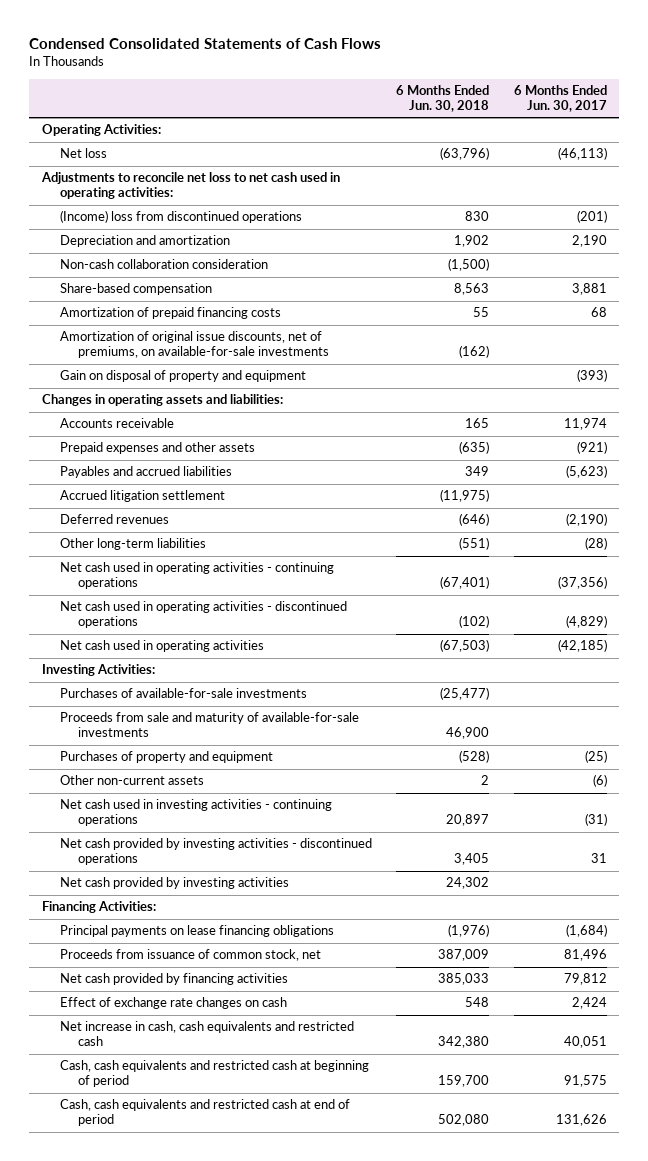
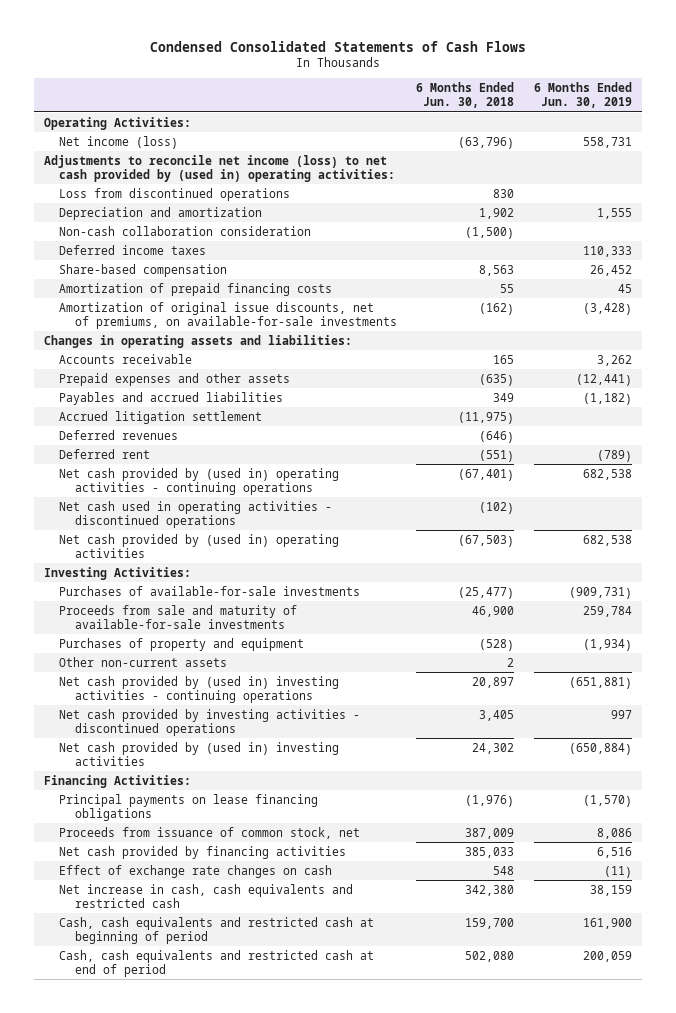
[513,85,607,112] 6 Months Ended Jun. 30, 2017 -> none
none -> [533,82,632,109] 6 Months Ended Jun. 30, 2019
[59,148,107,159] Net loss -> [59,135,179,149] Net income (loss)
[40,172,340,200] Adjustments to reconcile net loss to net cash used in operating activities: -> [43,154,396,182] Adjustments to reconcile net income (loss) to net cash provided by (used in) operating activities:
[59,210,302,224] (Income) loss from discontinued operations -> [59,187,291,201] Loss from discontinued operations
none -> [59,244,207,255] Deferred income taxes
[59,370,306,383] Gain on disposal of property and equipment -> none
[59,538,206,551] Other long-term liabilities -> [59,448,151,459] Deferred rent
[59,562,334,590] Net cash used in operating activities - continuing operations -> [59,467,340,495] Net cash provided by (used in) operating activities - continuing operations
[59,640,264,653] Net cash used in operating activities -> [59,533,340,558] Net cash provided by (used in) operating activities
[59,799,332,827] Net cash used in investing activities - continuing operations -> [59,675,340,703] Net cash provided by (used in) investing activities - continuing operations
[59,877,289,890] Net cash provided by investing activities -> [59,741,340,766] Net cash provided by (used in) investing activities

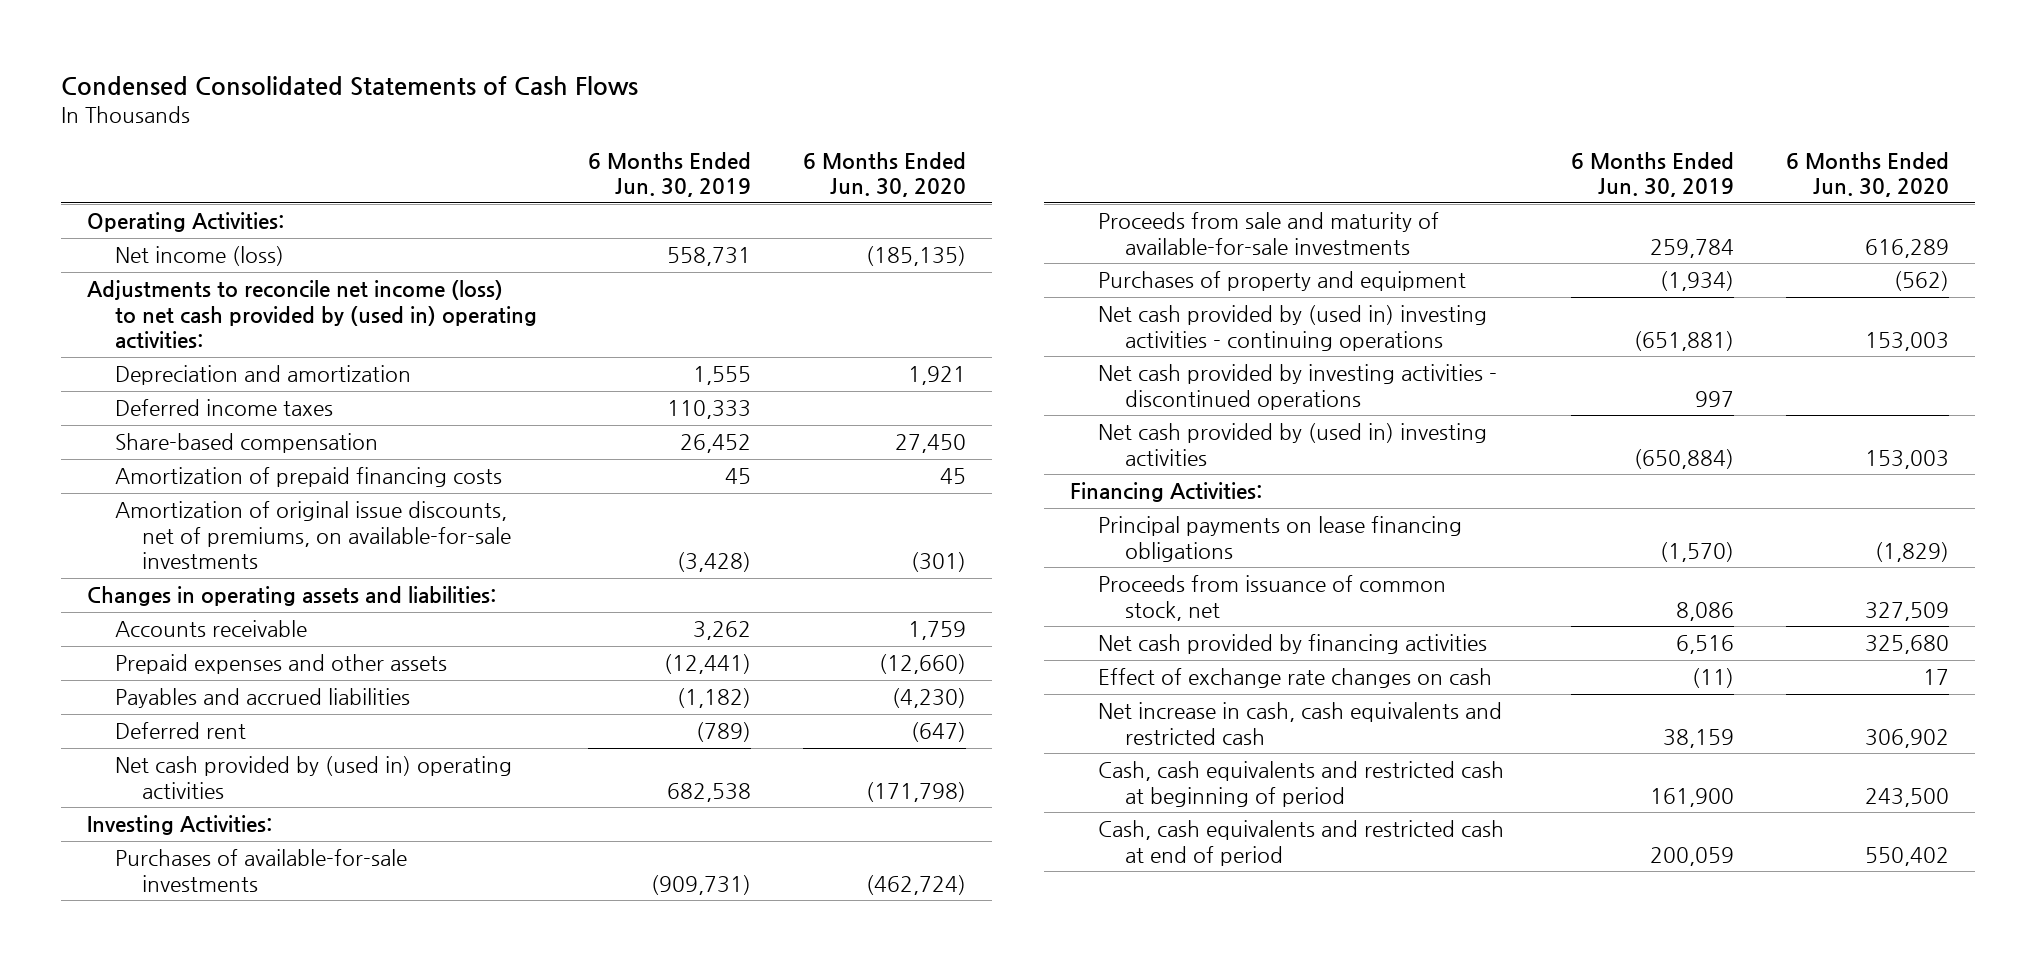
[416,82,515,109] 6 Months Ended Jun. 30, 2018 -> none
none -> [802,151,966,198] 6 Months Ended Jun. 30, 2020
[59,187,291,201] Loss from discontinued operations -> none
[59,225,312,236] Non-cash collaboration consideration -> none
[59,410,263,424] Accrued litigation settlement -> none
[59,429,179,440] Deferred revenues -> none
[59,467,340,495] Net cash provided by (used in) operating activities - continuing operations -> none
[59,500,333,528] Net cash used in operating activities - discontinued operations -> none
[59,656,228,667] Other non-current assets -> none

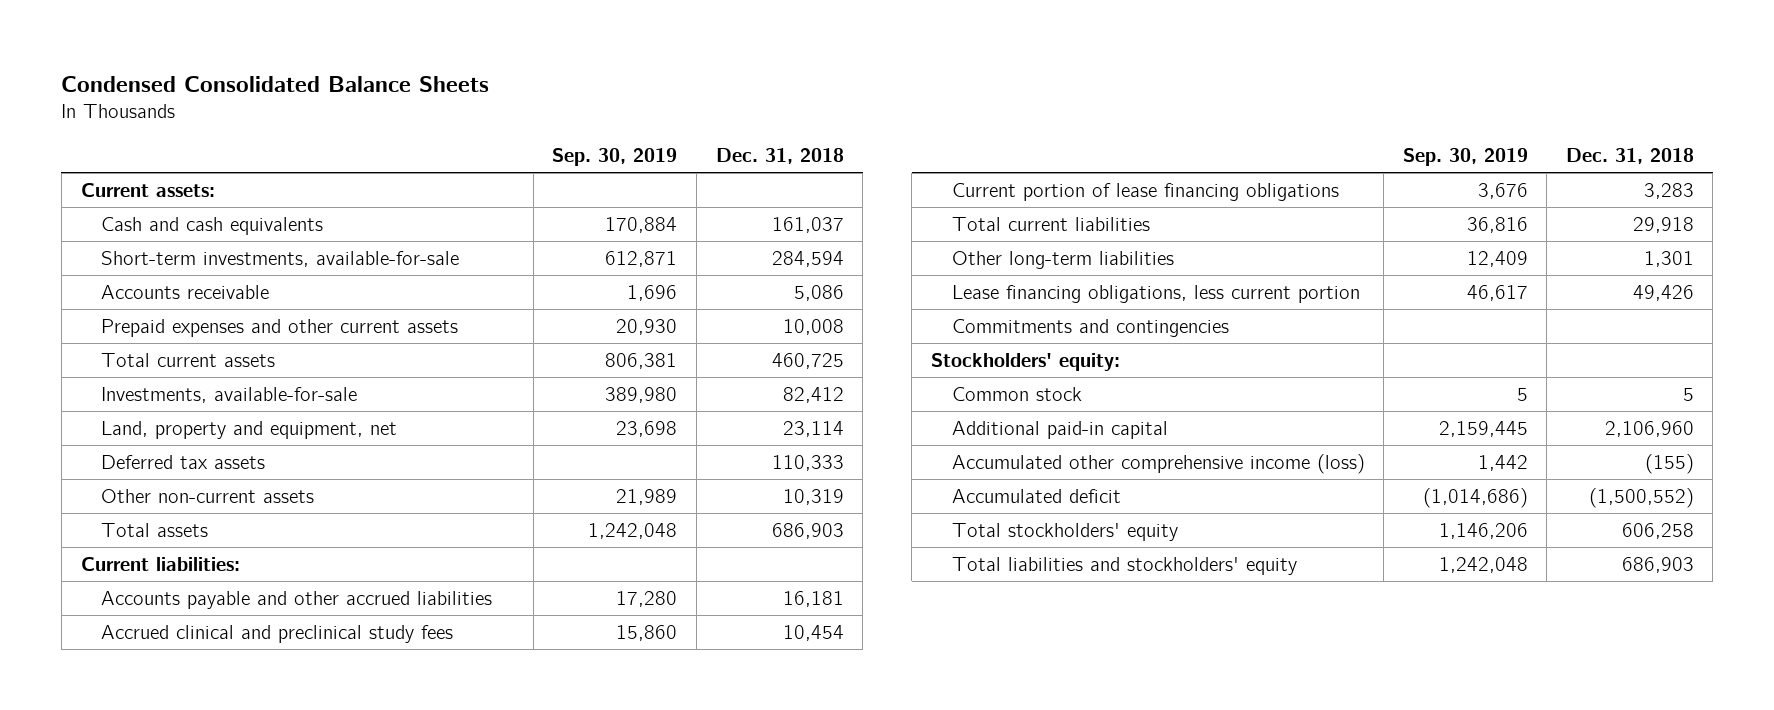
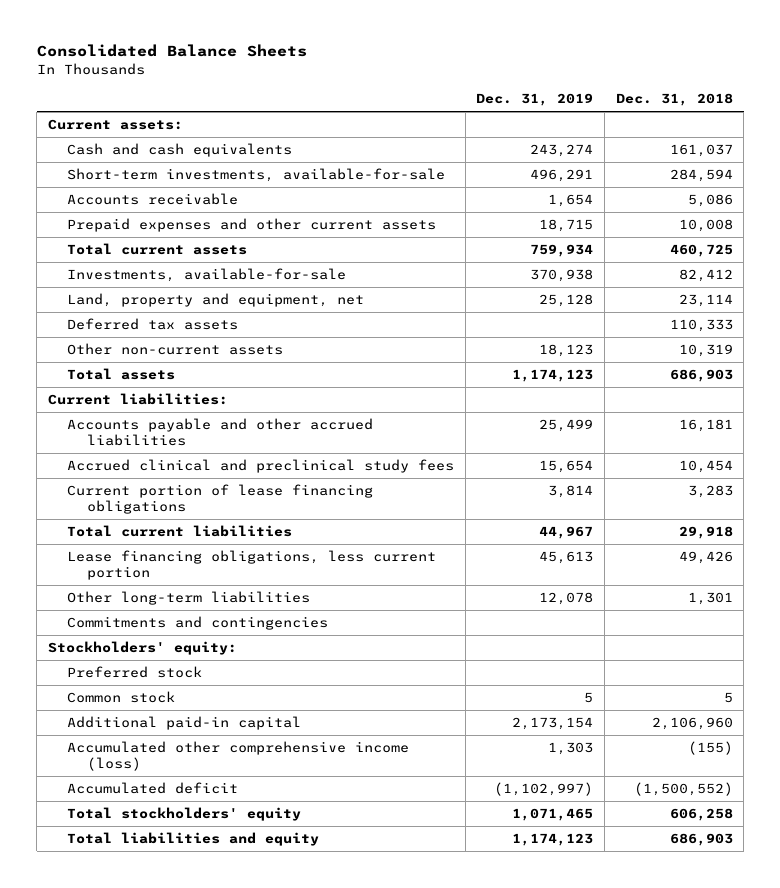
[61,75,490,92] Condensed Consolidated Balance Sheets -> [36,44,307,58] Consolidated Balance Sheets
[552,147,678,166] Sep. 30, 2019 -> none
none -> [476,93,594,107] Dec. 31, 2019
[951,250,1174,269] Other long-term liabilities -> [67,590,311,605] Other long-term liabilities
none -> [67,665,203,678] Preferred stock
[951,556,1297,575] Total liabilities and stockholders' equity -> [67,831,320,846] Total liabilities and equity

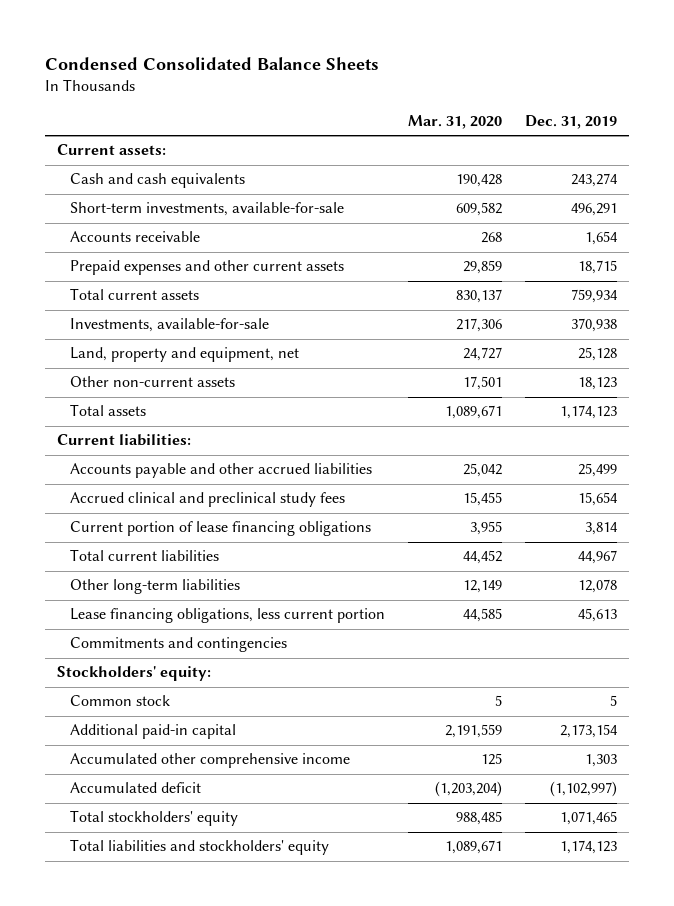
[36,44,307,58] Consolidated Balance Sheets -> [45,56,380,70] Condensed Consolidated Balance Sheets
[615,93,733,107] Dec. 31, 2018 -> none
none -> [407,115,502,130] Mar. 31, 2020
[67,317,239,330] Deferred tax assets -> none
[67,549,437,581] Lease financing obligations, less current portion -> [69,608,385,624] Lease financing obligations, less current portion
[67,665,203,678] Preferred stock -> none
[67,740,410,772] Accumulated other comprehensive income (loss) -> [69,753,350,769] Accumulated other comprehensive income
[67,831,320,846] Total liabilities and equity -> [69,839,329,856] Total liabilities and stockholders' equity

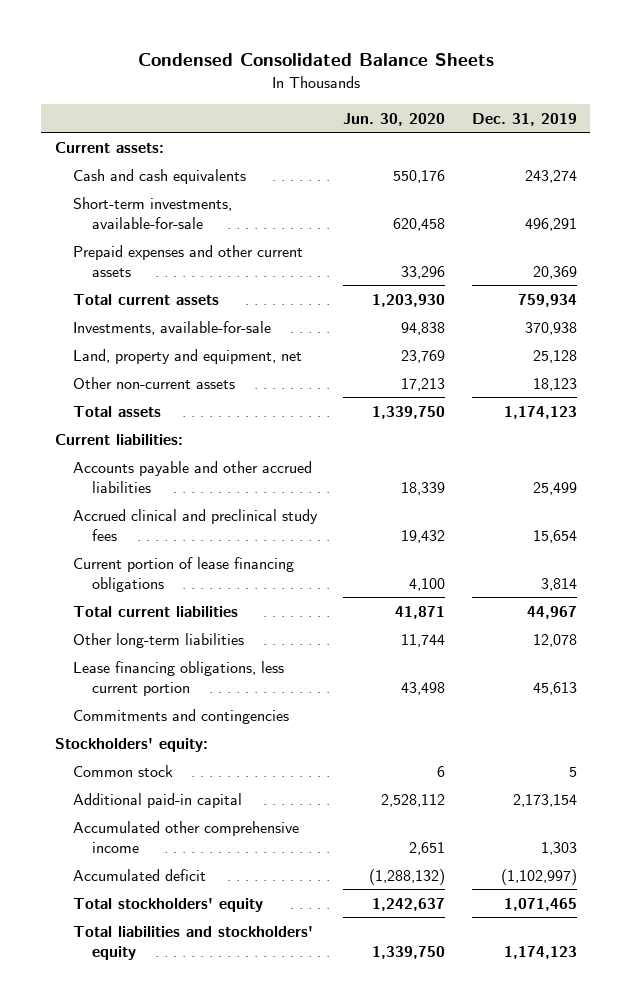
[407,115,502,130] Mar. 31, 2020 -> none
none -> [343,112,446,126] Jun. 30, 2020
[69,231,200,243] Accounts receivable -> none
[578,260,618,275] 18,715 -> [532,265,577,279] 20,369

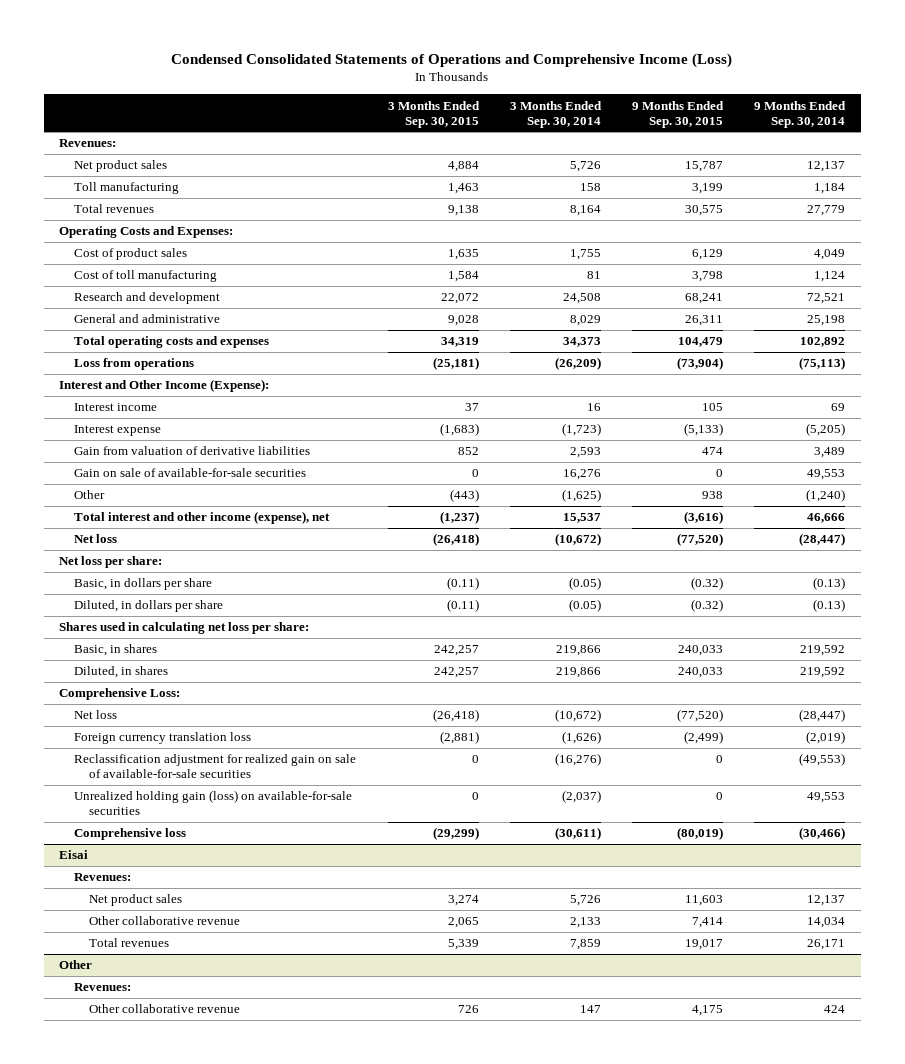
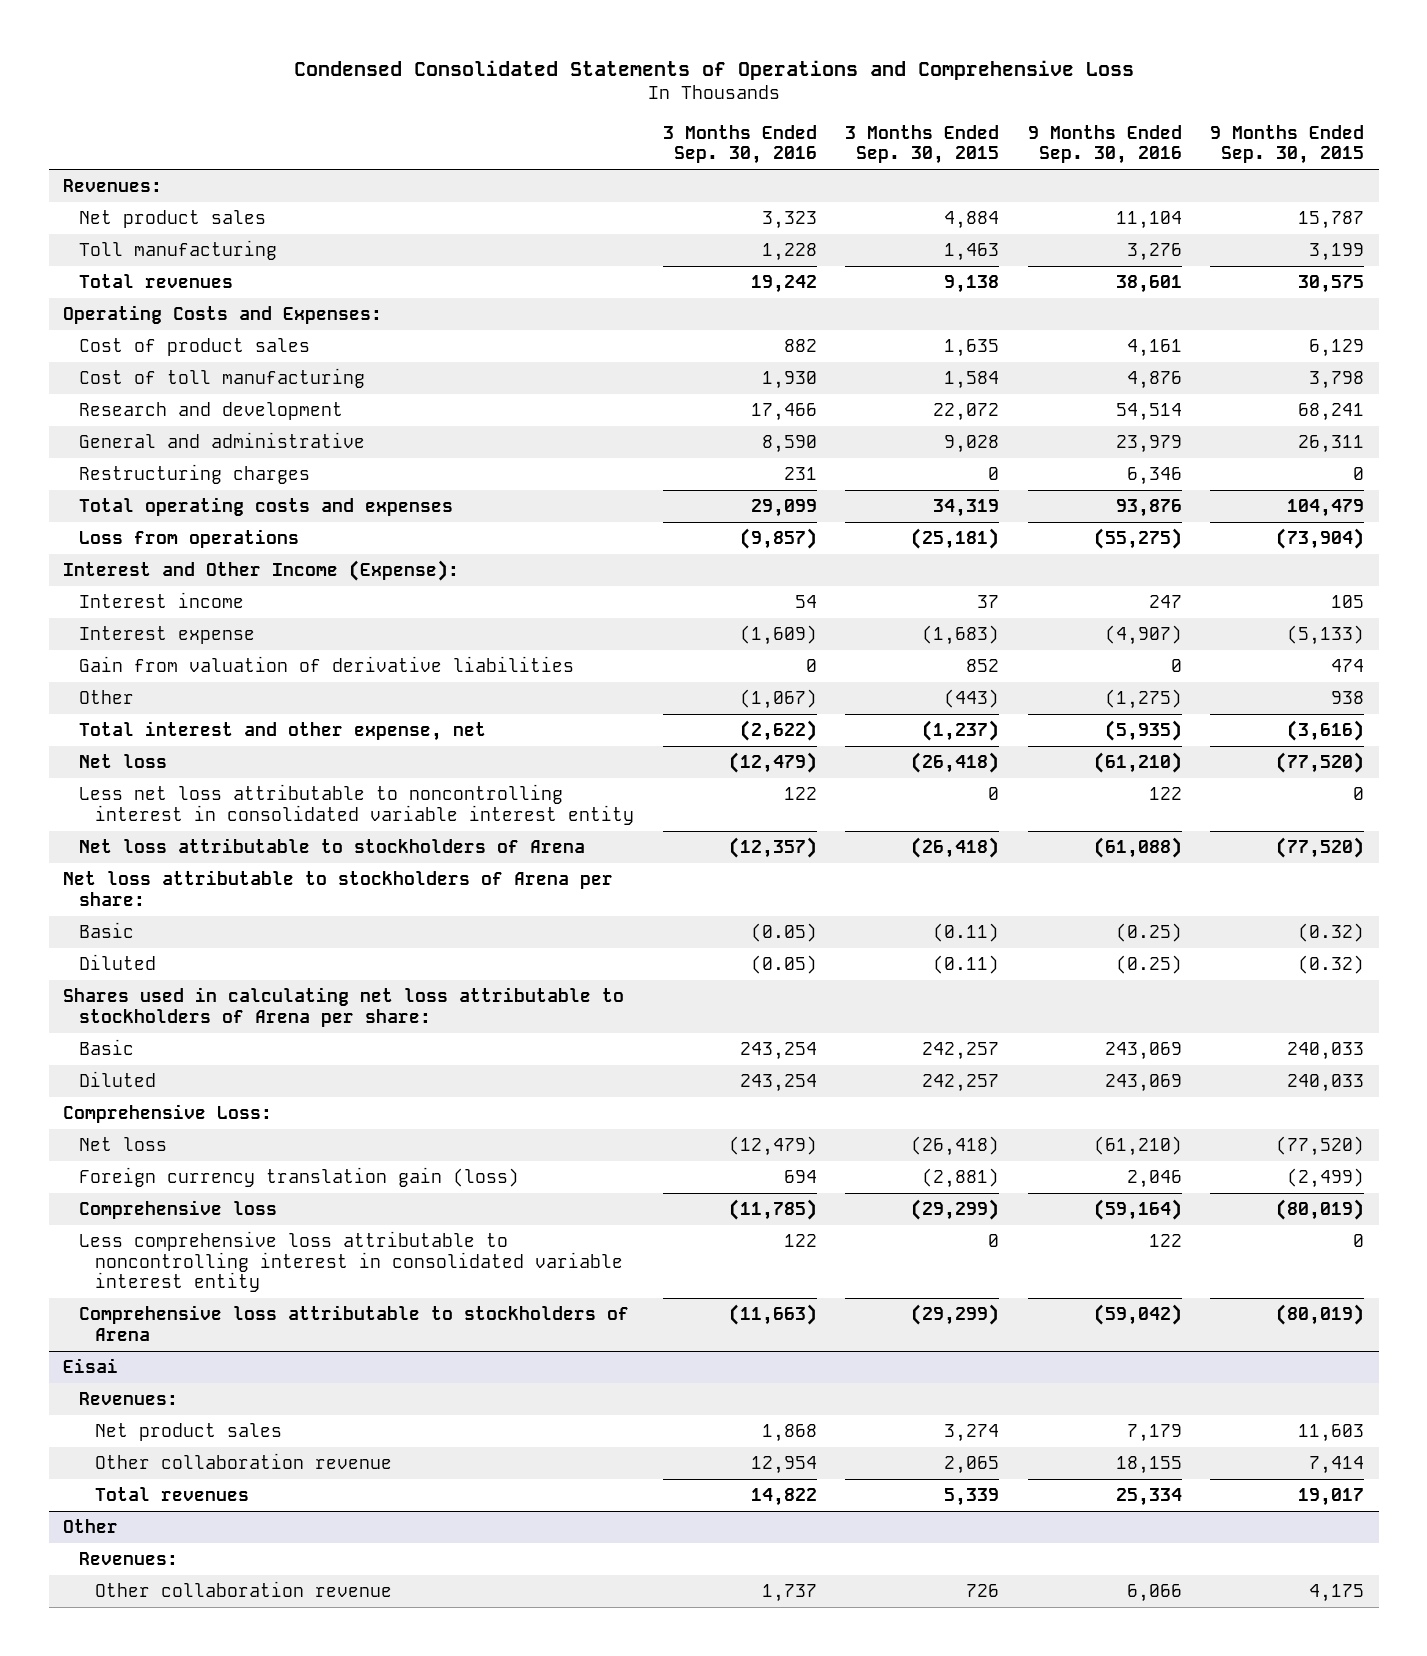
[171,52,733,68] Condensed Consolidated Statements of Operations and Comprehensive Income (Loss) -> [293,59,1134,80] Condensed Consolidated Statements of Operations and Comprehensive Loss
[509,100,602,128] 3 Months Ended Sep. 30, 2014 -> none
[754,100,847,128] 9 Months Ended Sep. 30, 2014 -> none
none -> [662,124,817,165] 3 Months Ended Sep. 30, 2016
none -> [1027,124,1182,165] 9 Months Ended Sep. 30, 2016
none -> [78,464,310,485] Restructuring charges
[74,468,307,478] Gain on sale of available-for-sale securities -> none
[74,511,331,525] Total interest and other income (expense), net -> [78,721,486,742] Total interest and other expense, net
none -> [78,784,634,825] Less net loss attributable to noncontrolling interest in consolidated variable interest entity
none -> [78,838,585,854] Net loss attributable to stockholders of Arena
[59,556,163,569] Net loss per share: -> [63,870,614,906] Net loss attributable to stockholders of Arena per share:
[74,578,213,591] Basic, in dollars per share -> [78,922,134,939] Basic
[74,600,224,613] Diluted, in dollars per share -> [78,954,156,971] Diluted
[59,622,310,635] Shares used in calculating net loss per share: -> [63,987,625,1027] Shares used in calculating net loss attributable to stockholders of Arena per share:
[74,644,158,657] Basic, in shares -> [78,1039,134,1056] Basic
[74,666,169,679] Diluted, in shares -> [78,1071,156,1088] Diluted
[74,754,357,779] Reclassification adjustment for realized gain on sale of available-for-sale securities -> none
[74,790,353,816] Unrealized holding gain (loss) on available-for-sale securities -> none
[74,732,252,745] Foreign currency translation loss -> [78,1167,519,1188] Foreign currency translation gain (loss)
none -> [78,1231,623,1293] Less comprehensive loss attributable to noncontrolling interest in consolidated variable interest entity
none -> [78,1305,629,1341] Comprehensive loss attributable to stockholders of Arena
[89,916,241,926] Other collaborative revenue -> [94,1453,392,1470] Other collaboration revenue
[89,1004,241,1014] Other collaborative revenue -> [94,1581,392,1598] Other collaboration revenue

